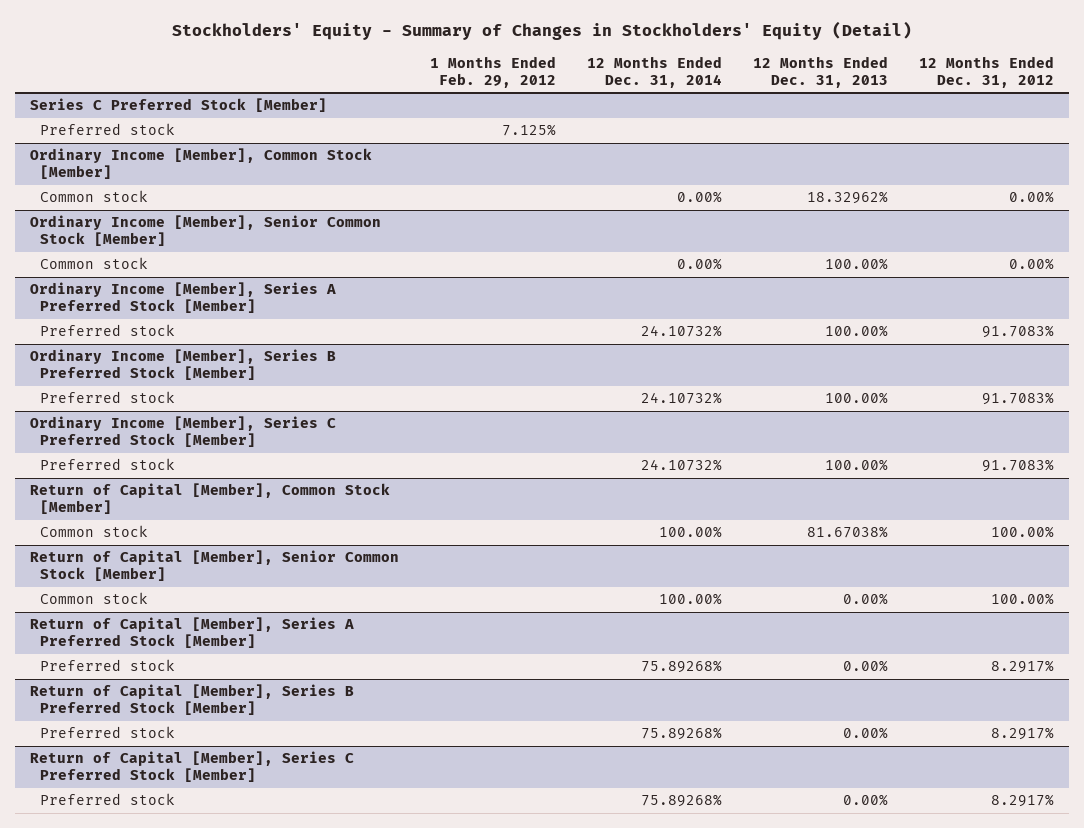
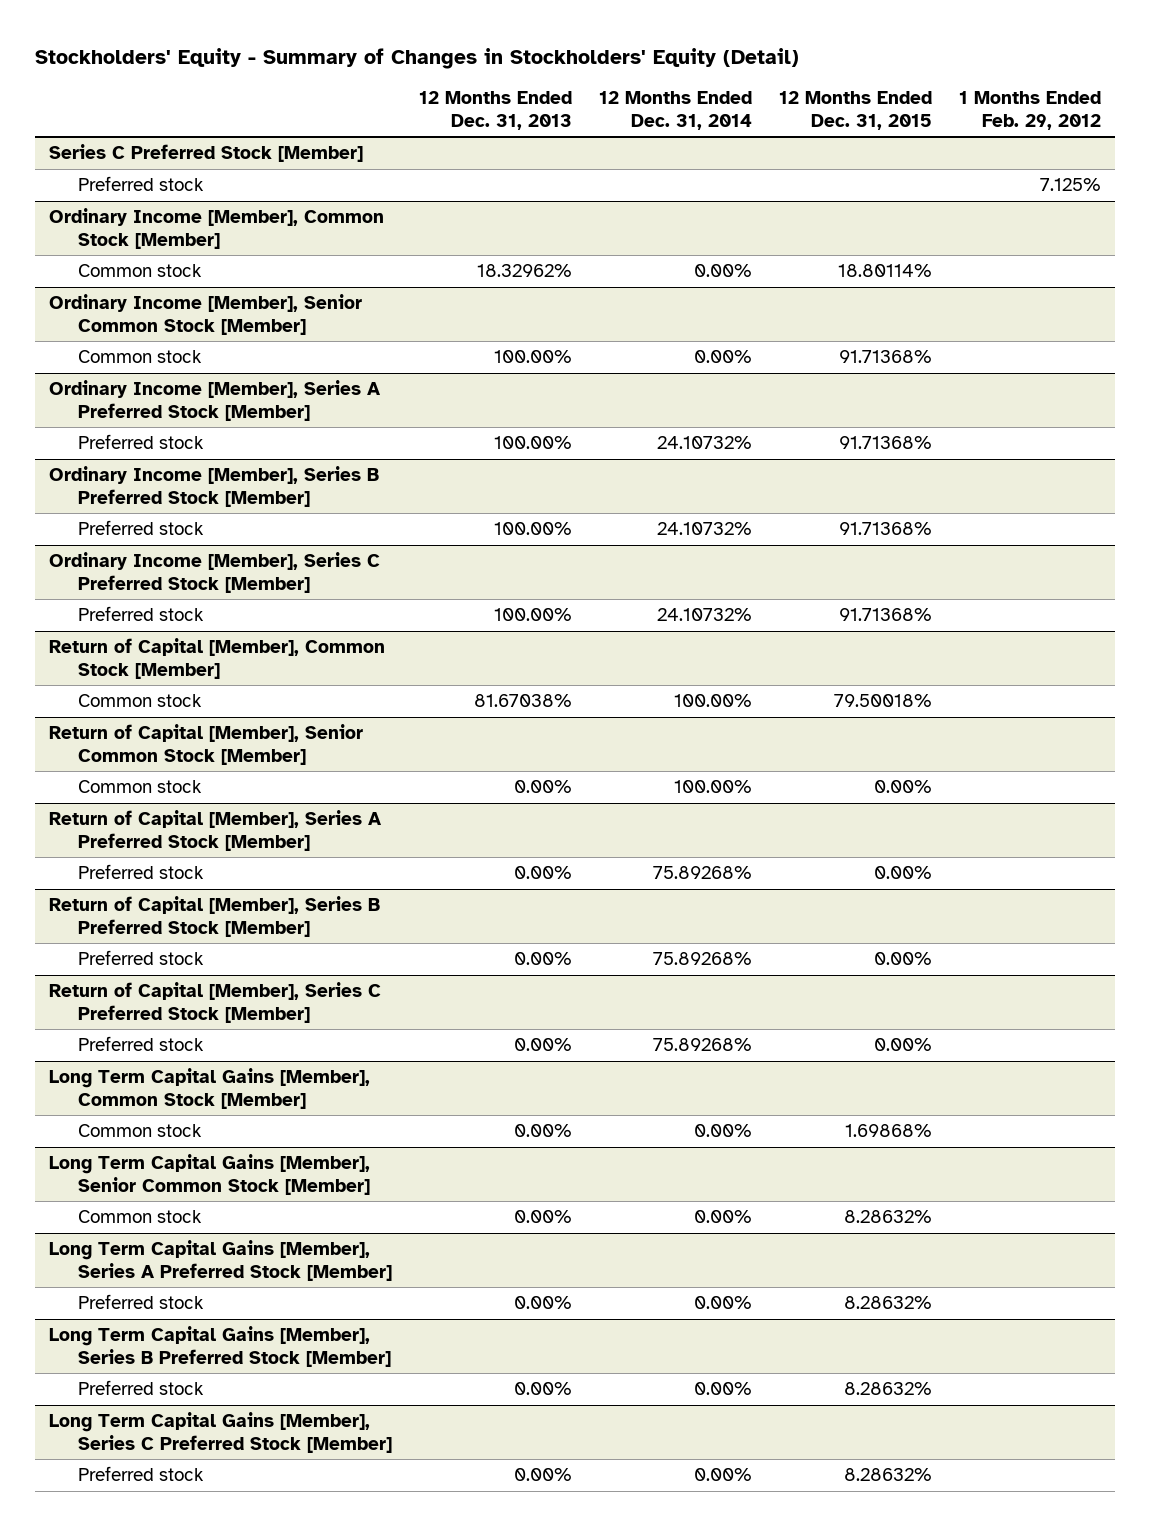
[919,55,1055,88] 12 Months Ended Dec. 31, 2012 -> none
none -> [779,90,933,130] 12 Months Ended Dec. 31, 2015
none -> [48,1068,370,1109] Long Term Capital Gains [Member], Common Stock [Member]
none -> [77,1124,202,1138] Common stock
none -> [48,1154,370,1195] Long Term Capital Gains [Member], Senior Common Stock [Member]
none -> [77,1210,202,1224] Common stock
none -> [48,1240,392,1281] Long Term Capital Gains [Member], Series A Preferred Stock [Member]
none -> [77,1294,204,1310] Preferred stock
none -> [48,1326,391,1367] Long Term Capital Gains [Member], Series B Preferred Stock [Member]
none -> [77,1380,204,1396] Preferred stock
none -> [48,1412,392,1453] Long Term Capital Gains [Member], Series C Preferred Stock [Member]
none -> [77,1466,204,1482] Preferred stock

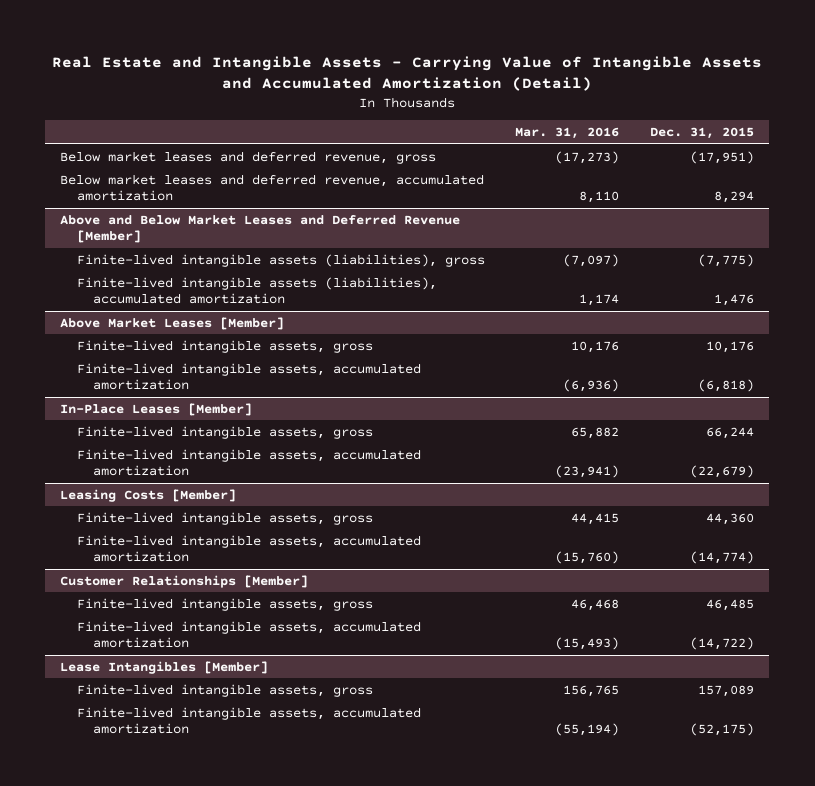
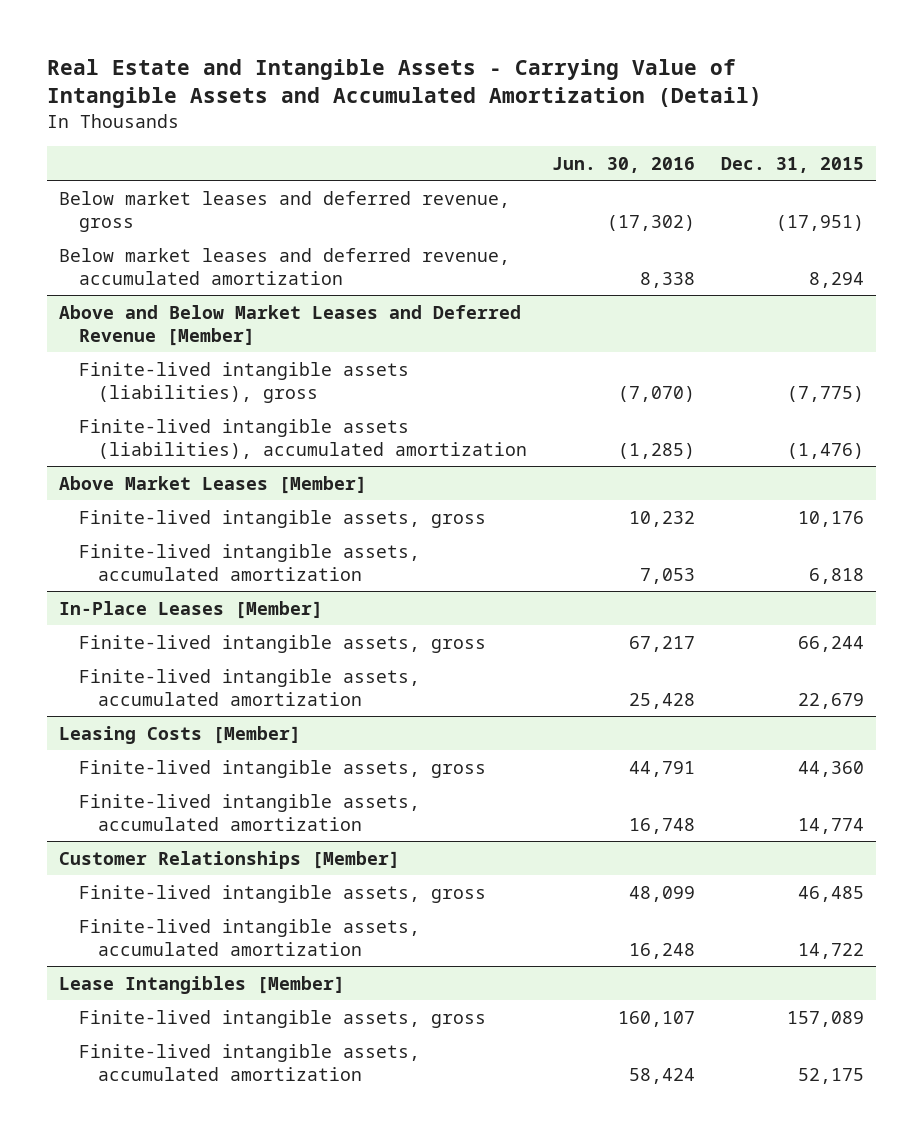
[515,127,620,140] Mar. 31, 2016 -> none
none -> [552,156,696,173] Jun. 30, 2016
[714,294,755,307] 1,476 -> [786,442,864,459] (1,476)
[698,379,755,393] (6,818) -> [808,567,864,584] 6,818
[690,465,755,479] (22,679) -> [797,692,864,709] 22,679
[690,551,755,565] (14,774) -> [797,817,864,834] 14,774
[690,637,755,651] (14,722) -> [797,942,864,959] 14,722
[690,723,755,737] (52,175) -> [797,1067,864,1084] 52,175

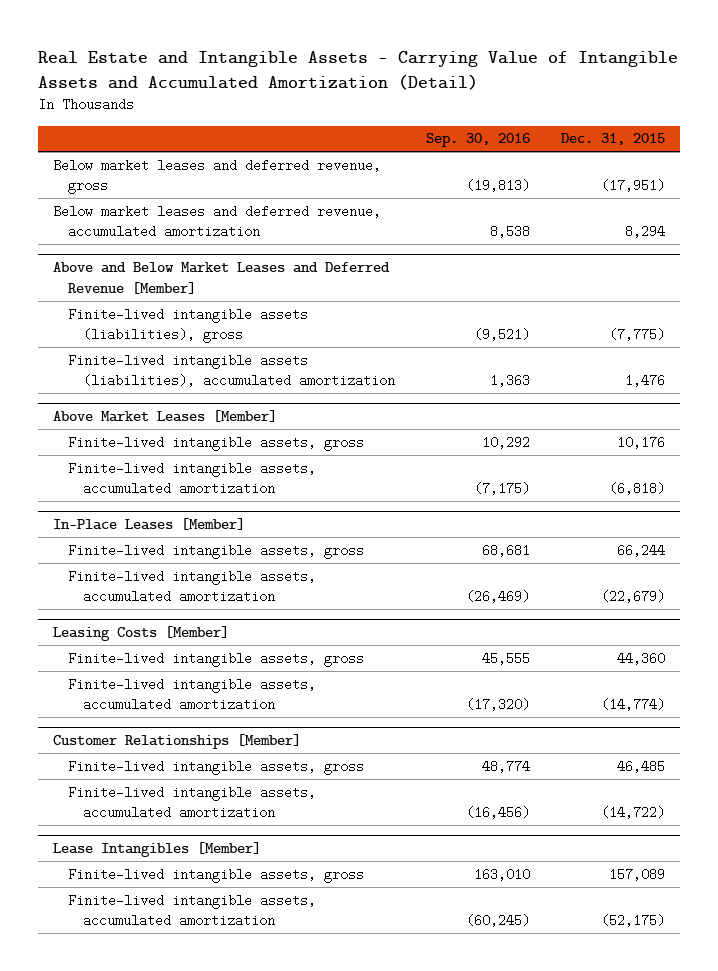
[552,156,696,173] Jun. 30, 2016 -> none
none -> [425,133,530,148] Sep. 30, 2016
[786,442,864,459] (1,476) -> [624,374,665,388] 1,476
[808,567,864,584] 6,818 -> [608,482,665,496] (6,818)
[797,692,864,709] 22,679 -> [600,590,665,604] (22,679)
[797,817,864,834] 14,774 -> [600,698,665,712] (14,774)
[797,942,864,959] 14,722 -> [600,806,665,820] (14,722)
[797,1067,864,1084] 52,175 -> [600,914,665,928] (52,175)

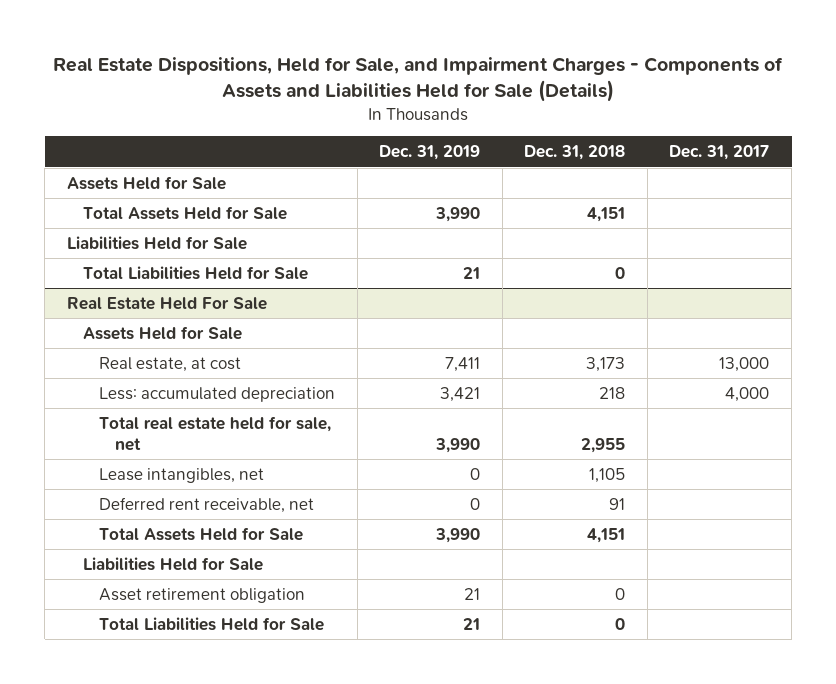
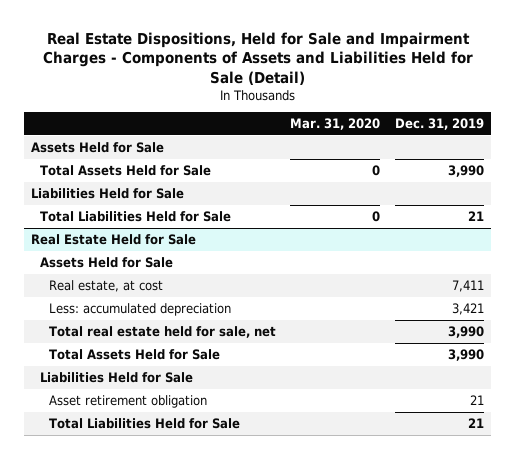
[53,56,784,102] Real Estate Dispositions, Held for Sale, and Impairment Charges - Components of Assets and Liabilities Held for Sale (Details) -> [42,31,473,85] Real Estate Dispositions, Held for Sale and Impairment Charges - Components of Assets and Liabilities Held for Sale (Detail)
[524,145,626,161] Dec. 31, 2018 -> none
[669,145,770,161] Dec. 31, 2017 -> none
none -> [290,118,381,131] Mar. 31, 2020
[66,296,267,310] Real Estate Held For Sale -> [31,233,197,245] Real Estate Held for Sale
[99,467,265,483] Lease intangibles, net -> none
[99,496,315,513] Deferred rent receivable, net -> none

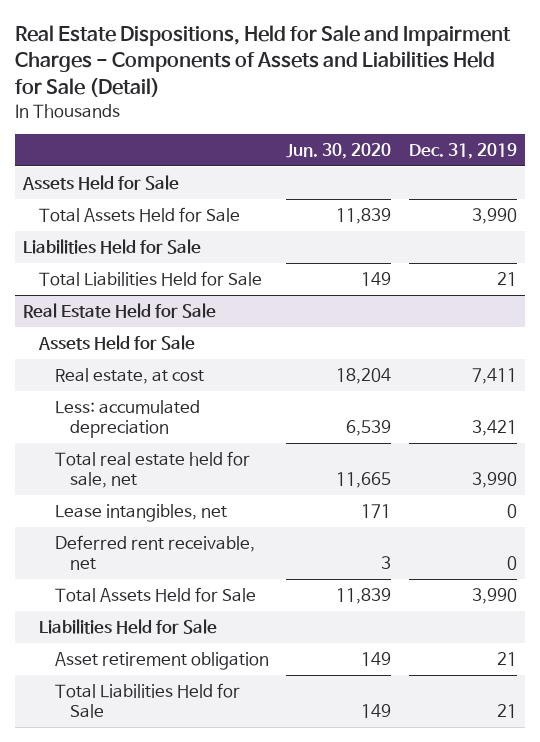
[290,118,381,131] Mar. 31, 2020 -> none
none -> [286,142,392,159] Jun. 30, 2020
none -> [54,504,227,523] Lease intangibles, net
none -> [54,535,255,570] Deferred rent receivable, net

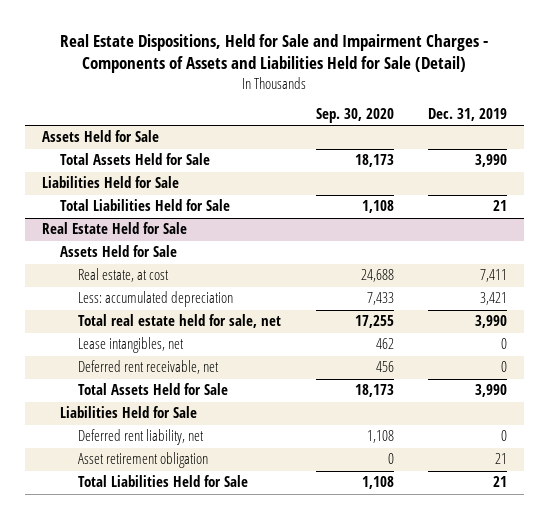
[286,142,392,159] Jun. 30, 2020 -> none
none -> [315,108,394,124] Sep. 30, 2020
none -> [77,429,204,446] Deferred rent liability, net

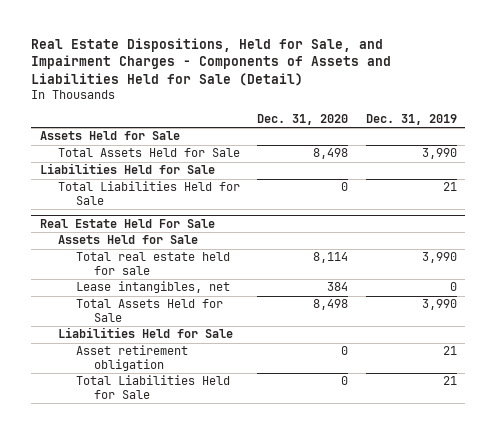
[60,33,489,74] Real Estate Dispositions, Held for Sale and Impairment Charges - Components of Assets and Liabilities Held for Sale (Detail) -> [30,37,391,86] Real Estate Dispositions, Held for Sale, and Impairment Charges - Components of Assets and Liabilities Held for Sale (Detail)
[315,108,394,124] Sep. 30, 2020 -> none
none -> [257,113,349,125] Dec. 31, 2020
[41,222,187,235] Real Estate Held for Sale -> [39,219,215,229] Real Estate Held For Sale
[77,268,169,283] Real estate, at cost -> none
[77,291,233,308] Less: accumulated depreciation -> none
[77,314,281,329] Total real estate held for sale, net -> [75,252,230,276] Total real estate held for sale
[77,360,219,375] Deferred rent receivable, net -> none
[77,429,204,446] Deferred rent liability, net -> none

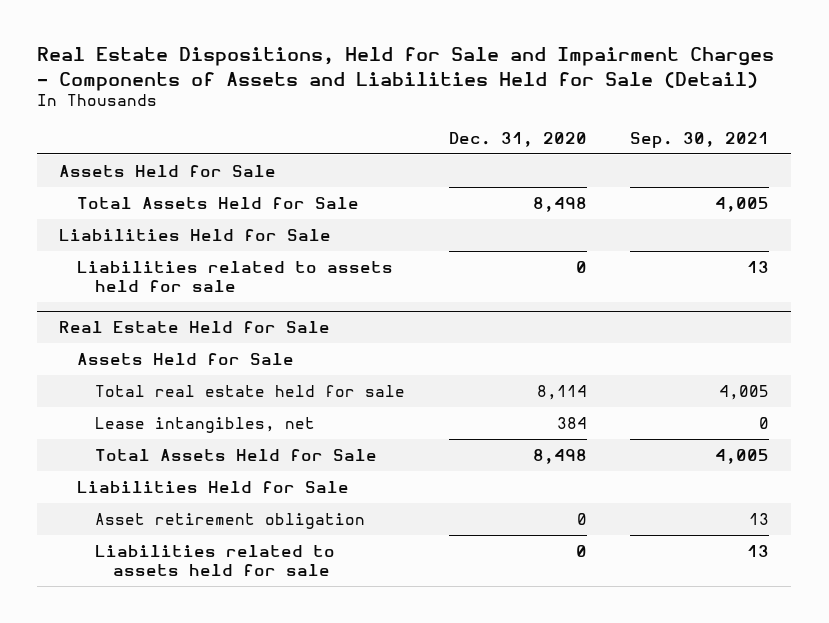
[30,37,391,86] Real Estate Dispositions, Held for Sale, and Impairment Charges - Components of Assets and Liabilities Held for Sale (Detail) -> [37,47,775,91] Real Estate Dispositions, Held for Sale and Impairment Charges - Components of Assets and Liabilities Held for Sale (Detail)
[365,113,457,125] Dec. 31, 2019 -> none
none -> [630,131,770,148] Sep. 30, 2021
[57,181,240,206] Total Liabilities Held for Sale -> [77,260,394,293] Liabilities related to assets held for sale
[39,219,215,229] Real Estate Held For Sale -> [59,321,331,334] Real Estate Held for Sale
[75,375,230,400] Total Liabilities Held for Sale -> [94,544,335,577] Liabilities related to assets held for sale

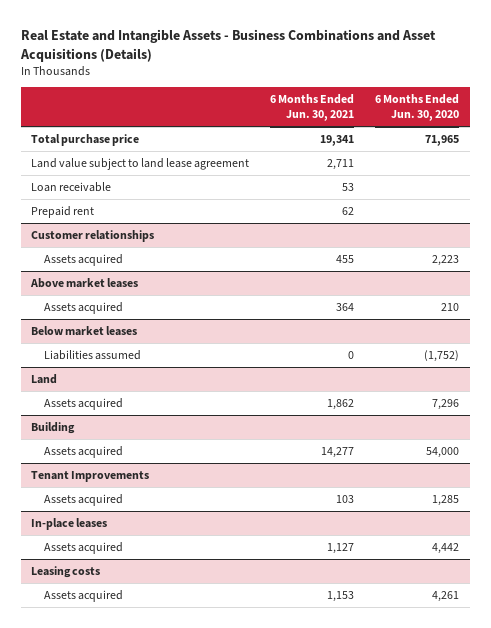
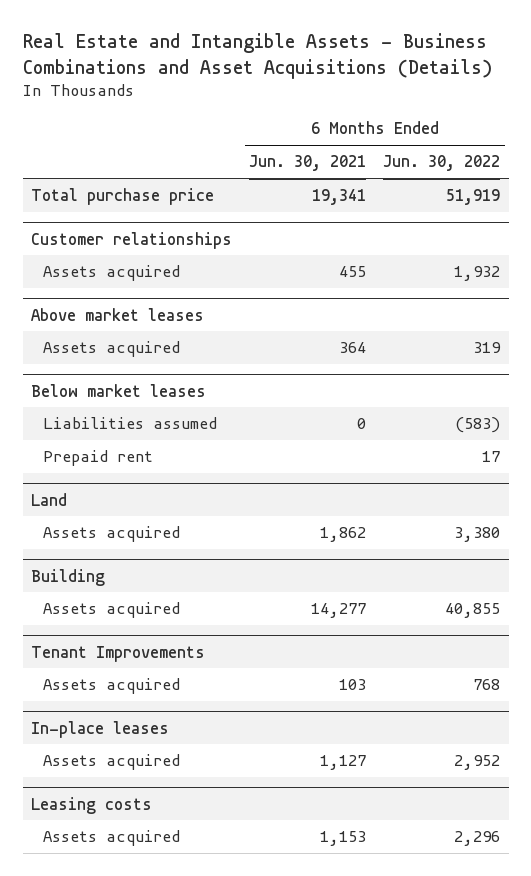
[375,94,460,122] 6 Months Ended Jun. 30, 2020 -> none
none -> [383,155,501,172] Jun. 30, 2022
[31,157,250,170] Land value subject to land lease agreement -> none
[31,181,112,192] Loan receivable -> none
[31,205,95,218] Prepaid rent -> none
none -> [43,450,154,467] Prepaid rent

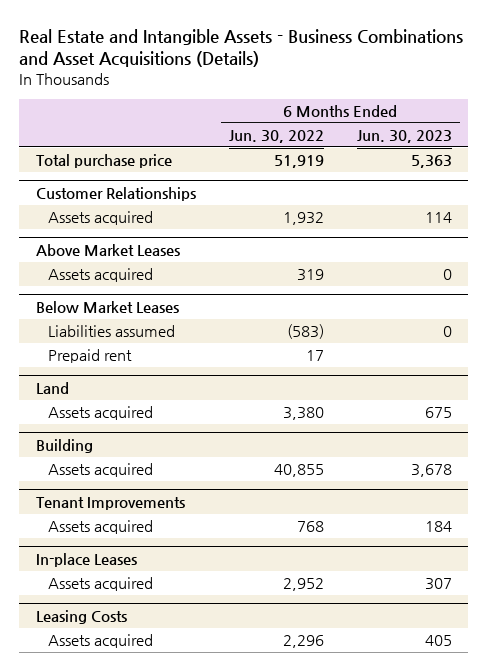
[249,155,367,172] Jun. 30, 2021 -> none
none -> [356,129,452,143] Jun. 30, 2023
[31,231,233,249] Customer relationships -> [35,186,196,201] Customer Relationships
[31,307,205,321] Above market leases -> [35,243,180,256] Above Market Leases
[31,383,207,397] Below market leases -> [35,300,179,313] Below Market Leases
[31,720,170,738] In-place leases -> [35,552,137,567] In-place Leases
[31,796,153,814] Leasing costs -> [35,609,127,624] Leasing Costs

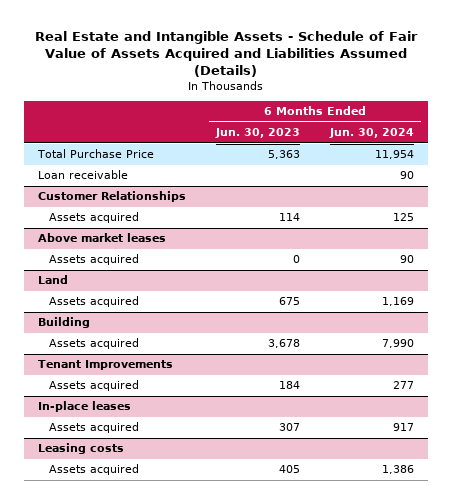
[19,28,464,68] Real Estate and Intangible Assets - Business Combinations and Asset Acquisitions (Details) -> [34,30,418,77] Real Estate and Intangible Assets - Schedule of Fair Value of Assets Acquired and Liabilities Assumed (Details)
[228,129,324,143] Jun. 30, 2022 -> none
none -> [328,128,414,139] Jun. 30, 2024
[35,154,172,169] Total purchase price -> [37,149,155,159] Total Purchase Price
none -> [38,170,129,180] Loan receivable
[35,243,180,256] Above Market Leases -> [38,233,167,243] Above market leases
[35,300,179,313] Below Market Leases -> none
[48,325,176,338] Liabilities assumed -> none
[48,349,133,364] Prepaid rent -> none
[35,552,137,567] In-place Leases -> [38,401,132,413] In-place leases
[35,609,127,624] Leasing Costs -> [38,443,125,455] Leasing costs

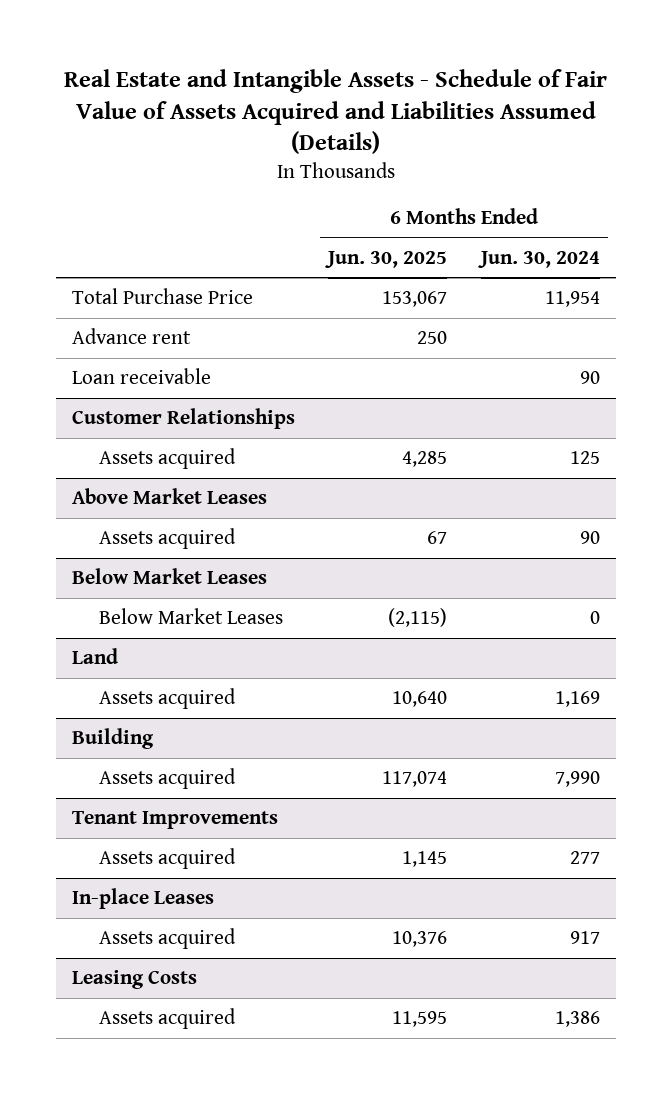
[214,128,300,139] Jun. 30, 2023 -> none
none -> [325,251,448,269] Jun. 30, 2025
none -> [72,328,192,345] Advance rent
[38,233,167,243] Above market leases -> [72,488,268,505] Above Market Leases
none -> [72,568,268,585] Below Market Leases
none -> [99,608,284,625] Below Market Leases
[38,401,132,413] In-place leases -> [72,888,215,910] In-place Leases
[38,443,125,455] Leasing costs -> [72,970,198,990] Leasing Costs

